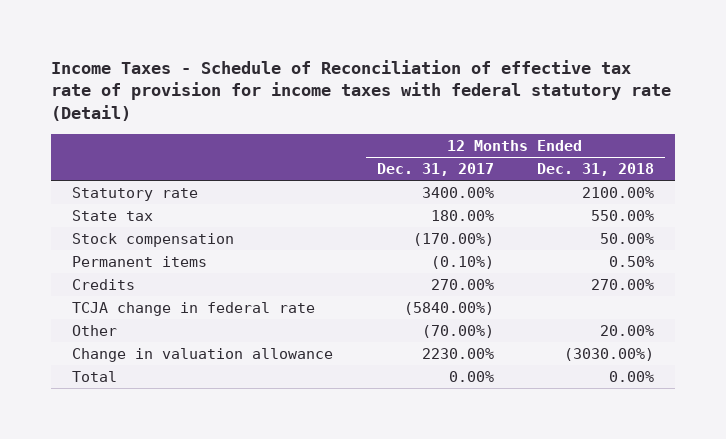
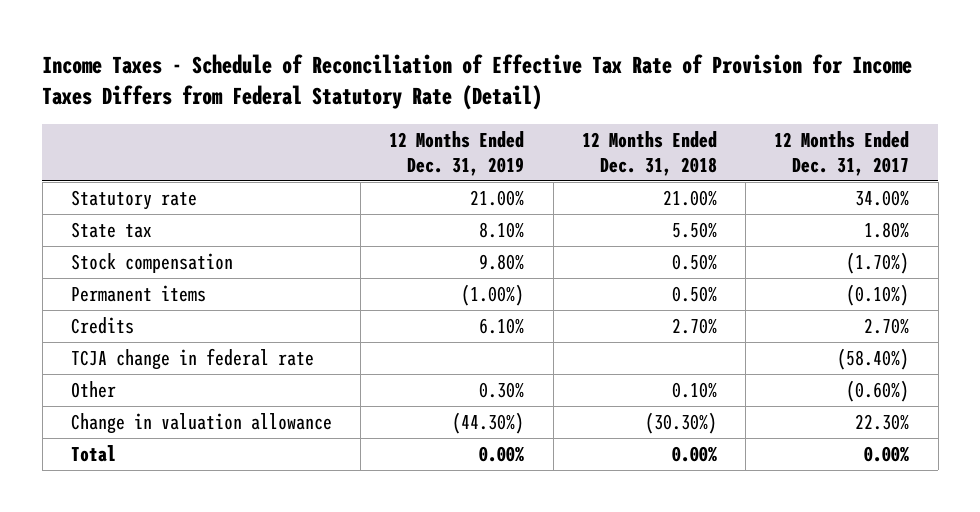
[50,59,671,122] Income Taxes - Schedule of Reconciliation of effective tax rate of provision for income taxes with federal statutory rate (Detail) -> [42,54,913,111] Income Taxes - Schedule of Reconciliation of Effective Tax Rate of Provision for Income Taxes Differs from Federal Statutory Rate (Detail)
none -> [389,130,525,177] 12 Months Ended Dec. 31, 2019
[421,186,494,198] 3400.00% -> [855,189,910,206] 34.00%
[581,186,654,198] 2100.00% -> [662,189,717,206] 21.00%
[430,209,494,221] 180.00% -> [864,221,910,238] 1.80%
[590,209,654,221] 550.00% -> [671,221,717,238] 5.50%
[412,232,494,246] (170.00%) -> [846,251,910,274] (1.70%)
[599,232,654,244] 50.00% -> [671,253,717,270] 0.50%
[430,278,494,290] 270.00% -> [864,317,910,334] 2.70%
[590,278,654,290] 270.00% -> [671,317,717,334] 2.70%
[403,301,494,315] (5840.00%) -> [837,347,910,370] (58.40%)
[421,324,494,338] (70.00%) -> [846,379,910,402] (0.60%)
[599,324,654,336] 20.00% -> [671,381,717,398] 0.10%
[421,347,494,359] 2230.00% -> [855,413,910,430] 22.30%
[563,347,654,361] (3030.00%) -> [644,411,717,434] (30.30%)

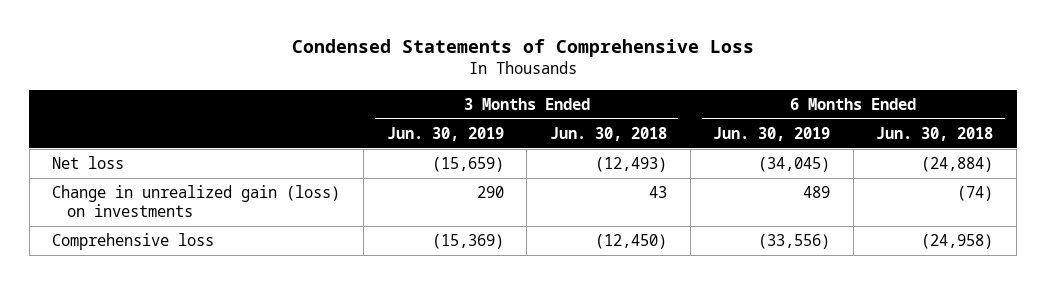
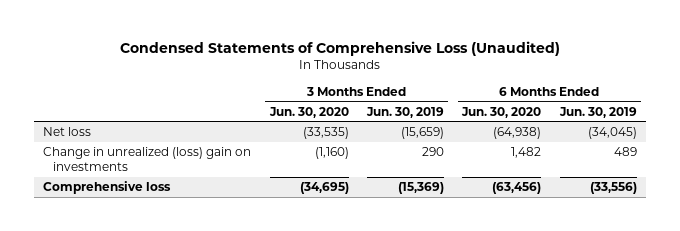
[291,39,754,58] Condensed Statements of Comprehensive Loss -> [119,40,560,56] Condensed Statements of Comprehensive Loss (Unaudited)
[549,126,667,141] Jun. 30, 2018 -> none
[876,126,994,141] Jun. 30, 2018 -> none
none -> [268,106,349,118] Jun. 30, 2020
none -> [461,106,542,118] Jun. 30, 2020
[52,185,341,218] Change in unrealized gain (loss) on investments -> [43,147,252,171] Change in unrealized (loss) gain on investments

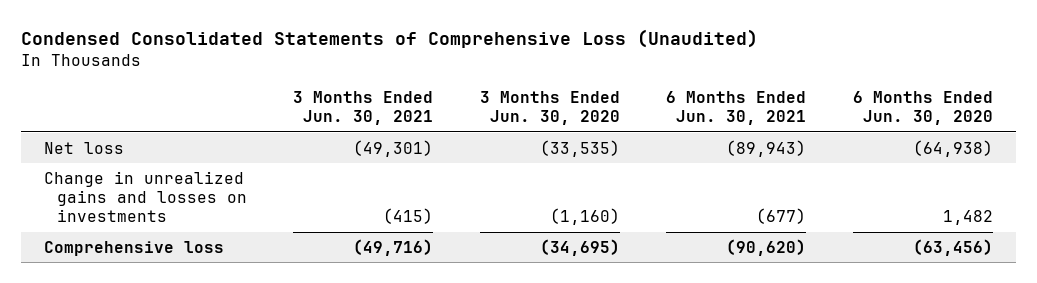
[119,40,560,56] Condensed Statements of Comprehensive Loss (Unaudited) -> [20,29,758,49] Condensed Consolidated Statements of Comprehensive Loss (Unaudited)
[365,106,444,118] Jun. 30, 2019 -> none
[558,106,637,118] Jun. 30, 2019 -> none
none -> [293,90,434,126] 3 Months Ended Jun. 30, 2021
none -> [666,90,807,126] 6 Months Ended Jun. 30, 2021
[43,147,252,171] Change in unrealized (loss) gain on investments -> [44,170,248,223] Change in unrealized gains and losses on investments

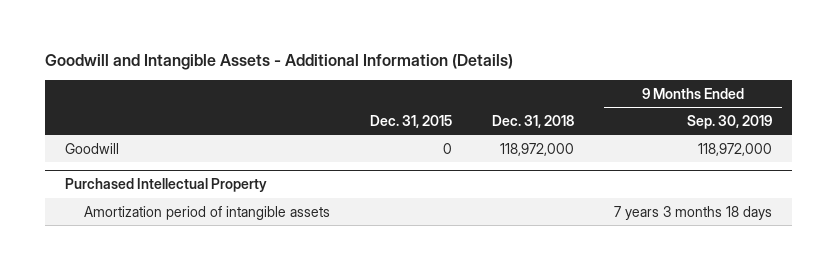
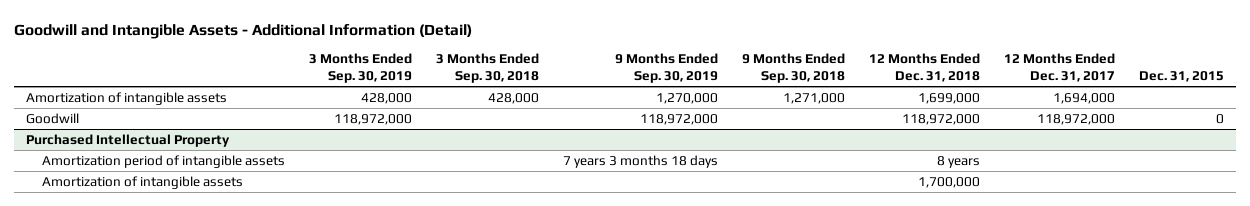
[44,54,513,71] Goodwill and Intangible Assets - Additional Information (Details) -> [13,23,472,39] Goodwill and Intangible Assets - Additional Information (Detail)
[492,114,575,128] Dec. 31, 2018 -> none
none -> [309,52,413,84] 3 Months Ended Sep. 30, 2019
none -> [436,52,540,84] 3 Months Ended Sep. 30, 2018
none -> [742,52,846,84] 9 Months Ended Sep. 30, 2018
none -> [869,52,981,83] 12 Months Ended Dec. 31, 2018
none -> [1004,52,1116,83] 12 Months Ended Dec. 31, 2017
none -> [25,91,227,105] Amortization of intangible assets
none -> [42,175,244,189] Amortization of intangible assets

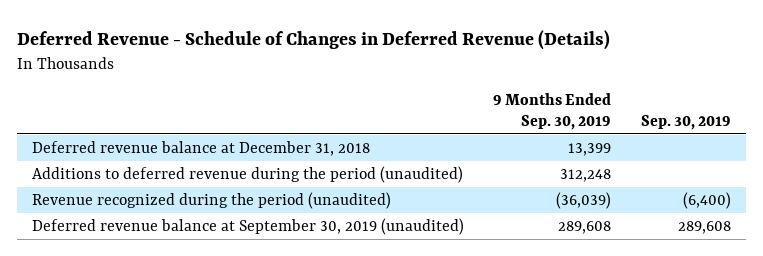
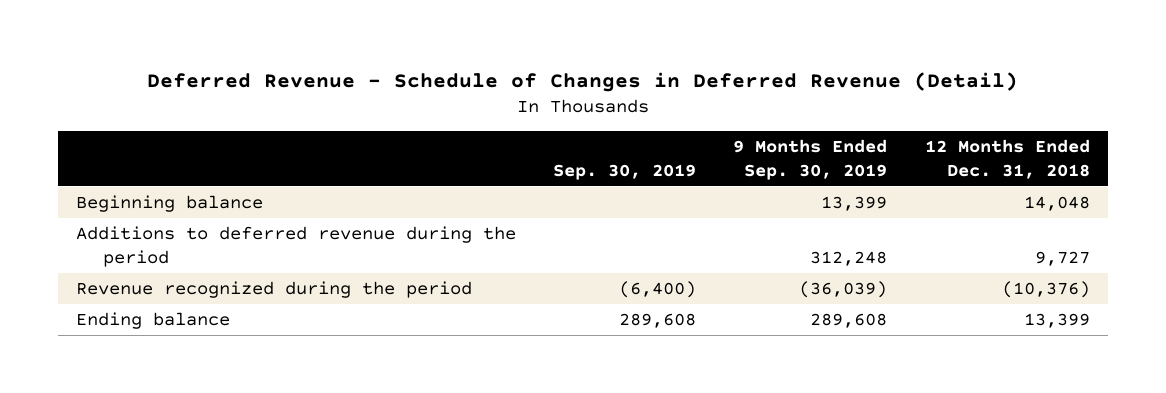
[17,30,611,51] Deferred Revenue - Schedule of Changes in Deferred Revenue (Details) -> [146,72,1018,93] Deferred Revenue - Schedule of Changes in Deferred Revenue (Detail)
none -> [924,139,1090,180] 12 Months Ended Dec. 31, 2018
[32,141,371,157] Deferred revenue balance at December 31, 2018 -> [76,194,264,212] Beginning balance
[32,166,464,184] Additions to deferred revenue during the period (unaudited) -> [76,225,517,267] Additions to deferred revenue during the period
[32,192,392,210] Revenue recognized during the period (unaudited) -> [76,280,473,298] Revenue recognized during the period
[32,218,465,236] Deferred revenue balance at September 30, 2019 (unaudited) -> [76,311,231,329] Ending balance

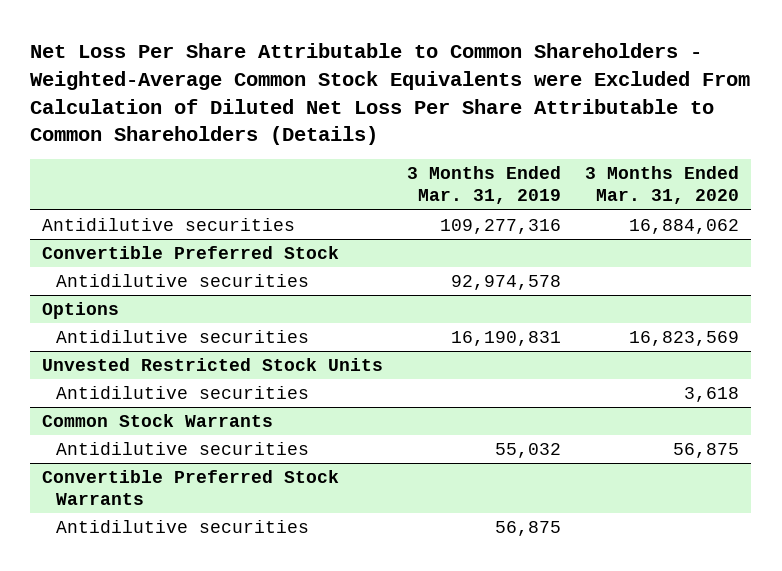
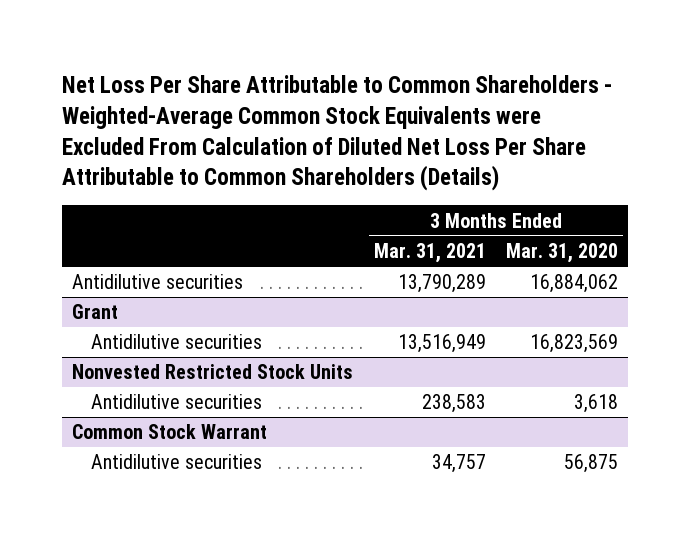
[407,166,562,205] 3 Months Ended Mar. 31, 2019 -> none
none -> [373,242,486,263] Mar. 31, 2021
[42,246,340,260] Convertible Preferred Stock -> none
[56,274,310,288] Antidilutive securities -> none
[42,302,120,320] Options -> [72,304,119,320] Grant
[42,358,384,372] Unvested Restricted Stock Units -> [72,364,354,380] Nonvested Restricted Stock Units
[42,414,274,428] Common Stock Warrants -> [72,424,268,440] Common Stock Warrant
[42,470,340,506] Convertible Preferred Stock Warrants -> none
[56,520,310,534] Antidilutive securities -> none

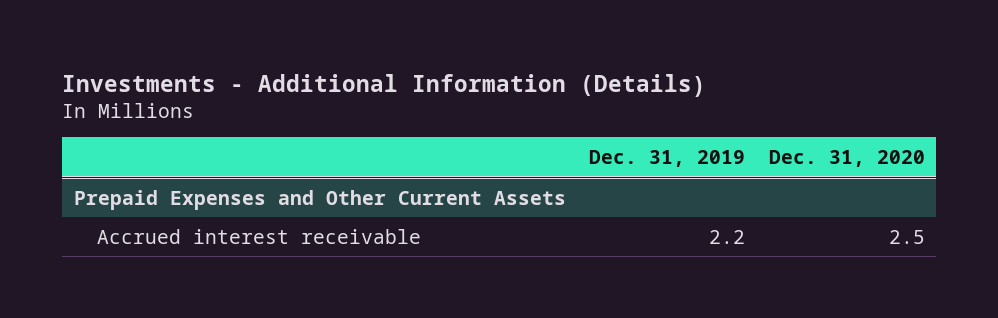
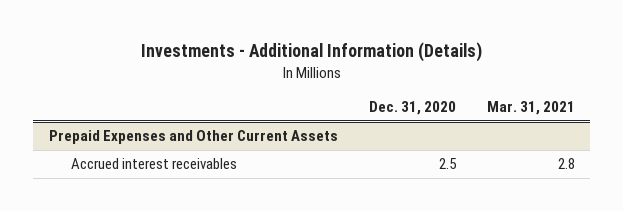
[589,150,746,168] Dec. 31, 2019 -> none
none -> [486,101,575,116] Mar. 31, 2021
[97,228,422,244] Accrued interest receivable -> [70,158,237,170] Accrued interest receivables

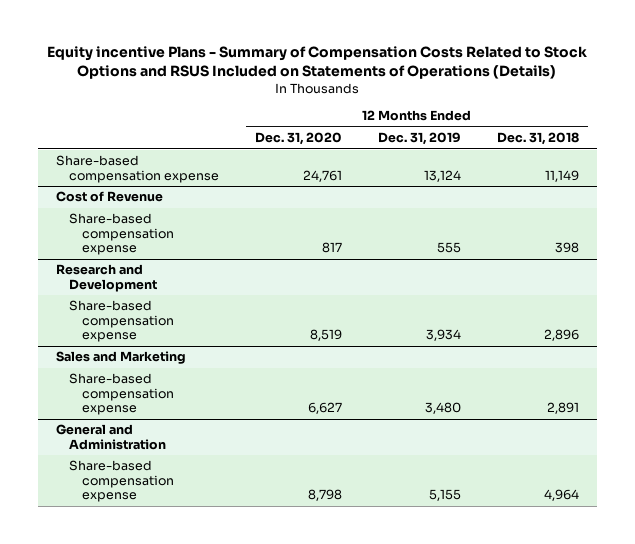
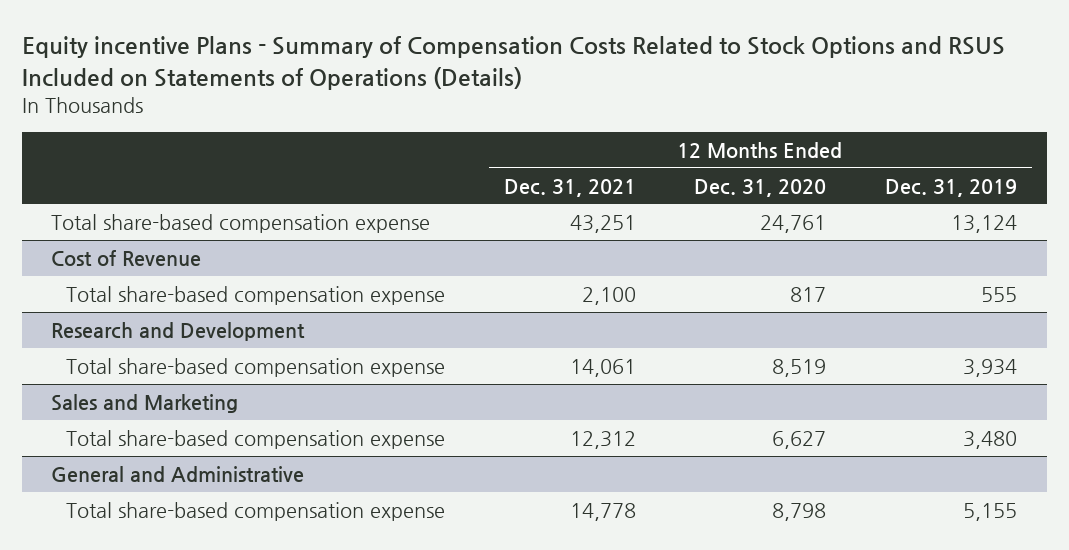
[496,132,579,146] Dec. 31, 2018 -> none
none -> [503,178,636,197] Dec. 31, 2021
[55,155,220,183] Share-based compensation expense -> [51,213,431,233] Total share-based compensation expense
[69,213,175,256] Share-based compensation expense -> [65,285,445,305] Total share-based compensation expense
[69,300,175,343] Share-based compensation expense -> [65,357,445,377] Total share-based compensation expense
[69,373,175,416] Share-based compensation expense -> [65,429,445,449] Total share-based compensation expense
[55,424,167,450] General and Administration -> [51,465,305,482] General and Administrative
[69,460,175,503] Share-based compensation expense -> [65,501,445,521] Total share-based compensation expense

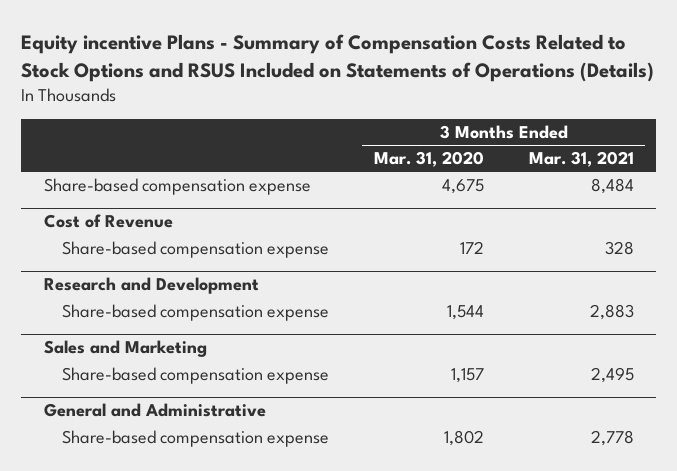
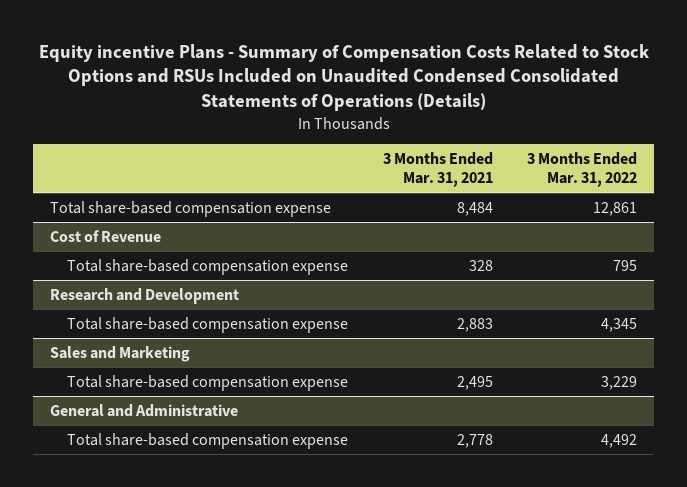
[20,33,654,82] Equity incentive Plans - Summary of Compensation Costs Related to Stock Options and RSUS Included on Statements of Operations (Details) -> [38,43,650,112] Equity incentive Plans - Summary of Compensation Costs Related to Stock Options and RSUs Included on Unaudited Condensed Consolidated Statements of Operations (Details)
[373,151,484,168] Mar. 31, 2020 -> none
none -> [526,151,637,188] 3 Months Ended Mar. 31, 2022
[43,178,311,196] Share-based compensation expense -> [50,200,332,217] Total share-based compensation expense
[61,241,329,259] Share-based compensation expense -> [67,258,349,275] Total share-based compensation expense
[61,304,329,322] Share-based compensation expense -> [67,316,349,333] Total share-based compensation expense
[61,367,329,385] Share-based compensation expense -> [67,374,349,391] Total share-based compensation expense
[61,430,329,448] Share-based compensation expense -> [67,432,349,449] Total share-based compensation expense

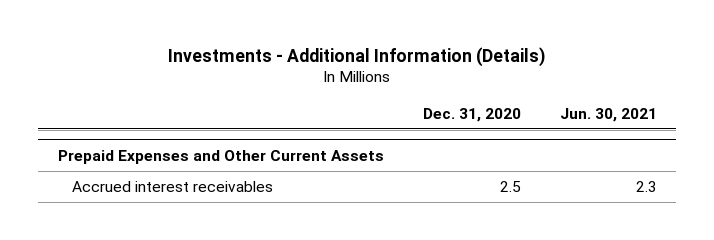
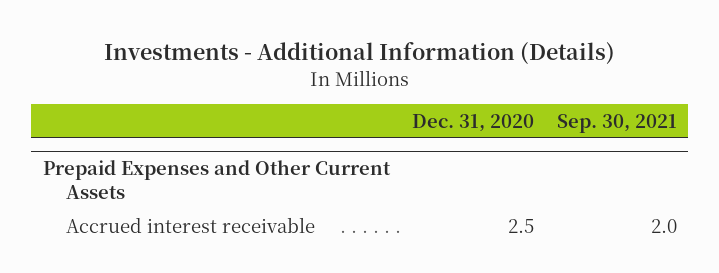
[559,107,657,122] Jun. 30, 2021 -> none
none -> [556,113,677,133] Sep. 30, 2021
[72,181,274,193] Accrued interest receivables -> [65,216,315,233] Accrued interest receivable

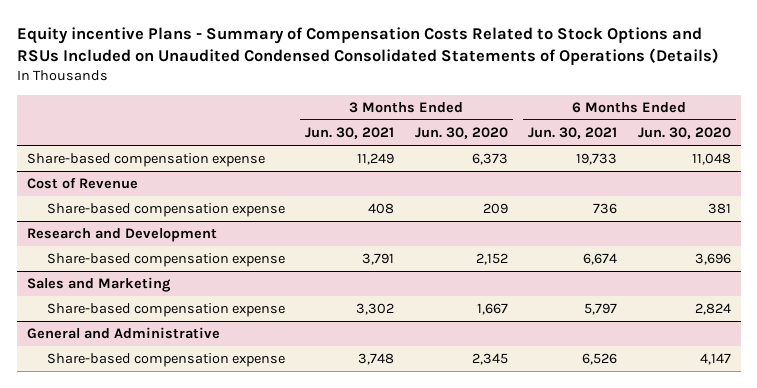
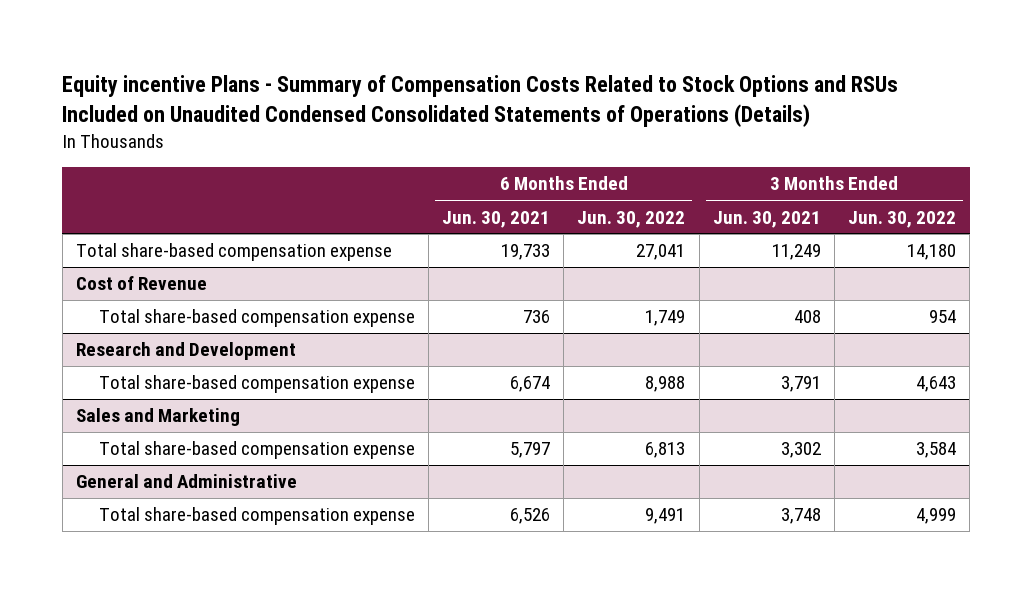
[414,126,508,139] Jun. 30, 2020 -> none
[637,126,731,139] Jun. 30, 2020 -> none
none -> [577,210,686,228] Jun. 30, 2022
none -> [847,210,956,228] Jun. 30, 2022
[26,153,265,168] Share-based compensation expense -> [76,243,393,262] Total share-based compensation expense
[46,203,285,218] Share-based compensation expense -> [98,309,415,328] Total share-based compensation expense
[46,253,285,268] Share-based compensation expense -> [98,375,415,394] Total share-based compensation expense
[46,303,285,318] Share-based compensation expense -> [98,441,415,460] Total share-based compensation expense
[46,353,285,368] Share-based compensation expense -> [98,507,415,526] Total share-based compensation expense

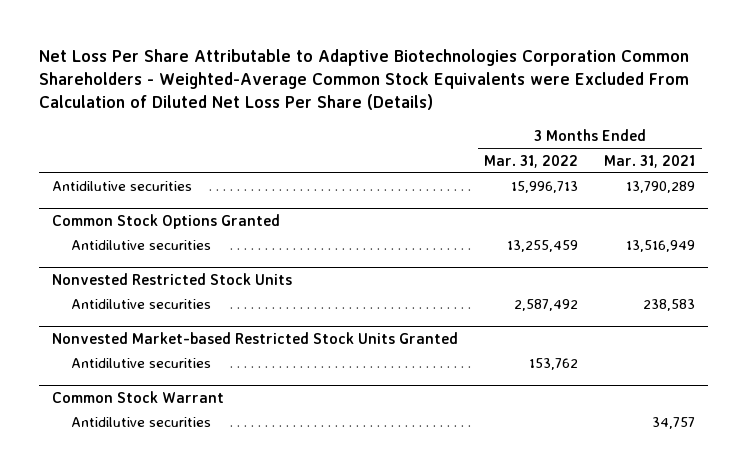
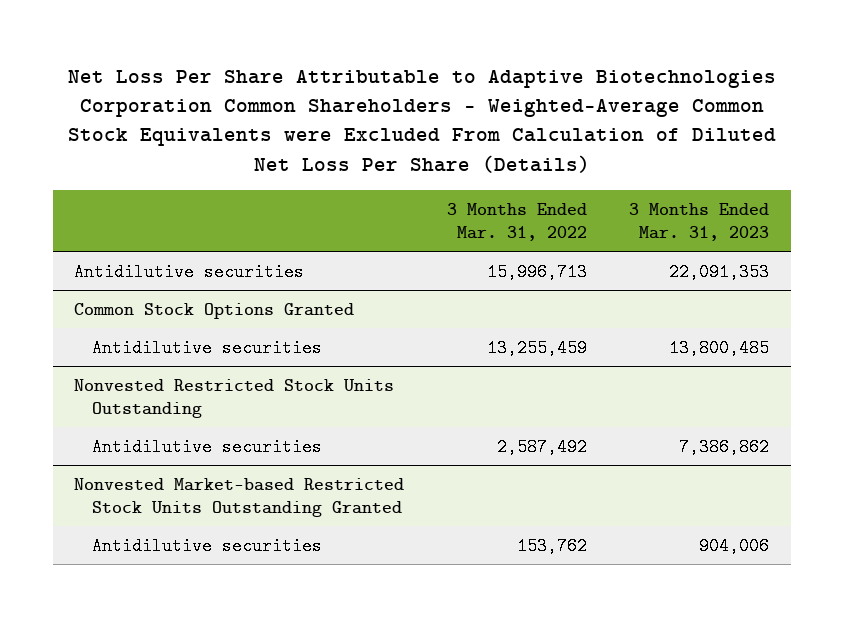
[604,154,696,168] Mar. 31, 2021 -> none
none -> [629,202,770,241] 3 Months Ended Mar. 31, 2023
[52,272,293,285] Nonvested Restricted Stock Units -> [74,378,395,419] Nonvested Restricted Stock Units Outstanding
[52,331,459,344] Nonvested Market-based Restricted Stock Units Granted -> [74,477,405,518] Nonvested Market-based Restricted Stock Units Outstanding Granted
[52,390,225,403] Common Stock Warrant -> none
[70,417,211,428] Antidilutive securities -> none

